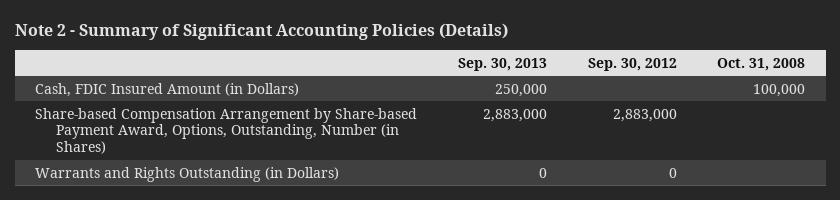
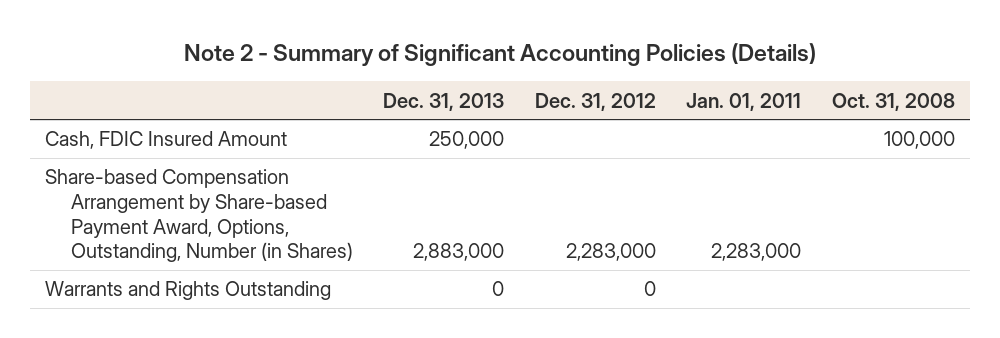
[457,57,547,71] Sep. 30, 2013 -> none
[587,57,677,71] Sep. 30, 2012 -> none
none -> [383,92,505,111] Dec. 31, 2013
none -> [534,92,656,111] Dec. 31, 2012
none -> [686,92,802,111] Jan. 01, 2011
[35,82,300,97] Cash, FDIC Insured Amount (in Dollars) -> [45,131,288,150] Cash, FDIC Insured Amount
[35,166,340,182] Warrants and Rights Outstanding (in Dollars) -> [45,281,332,301] Warrants and Rights Outstanding

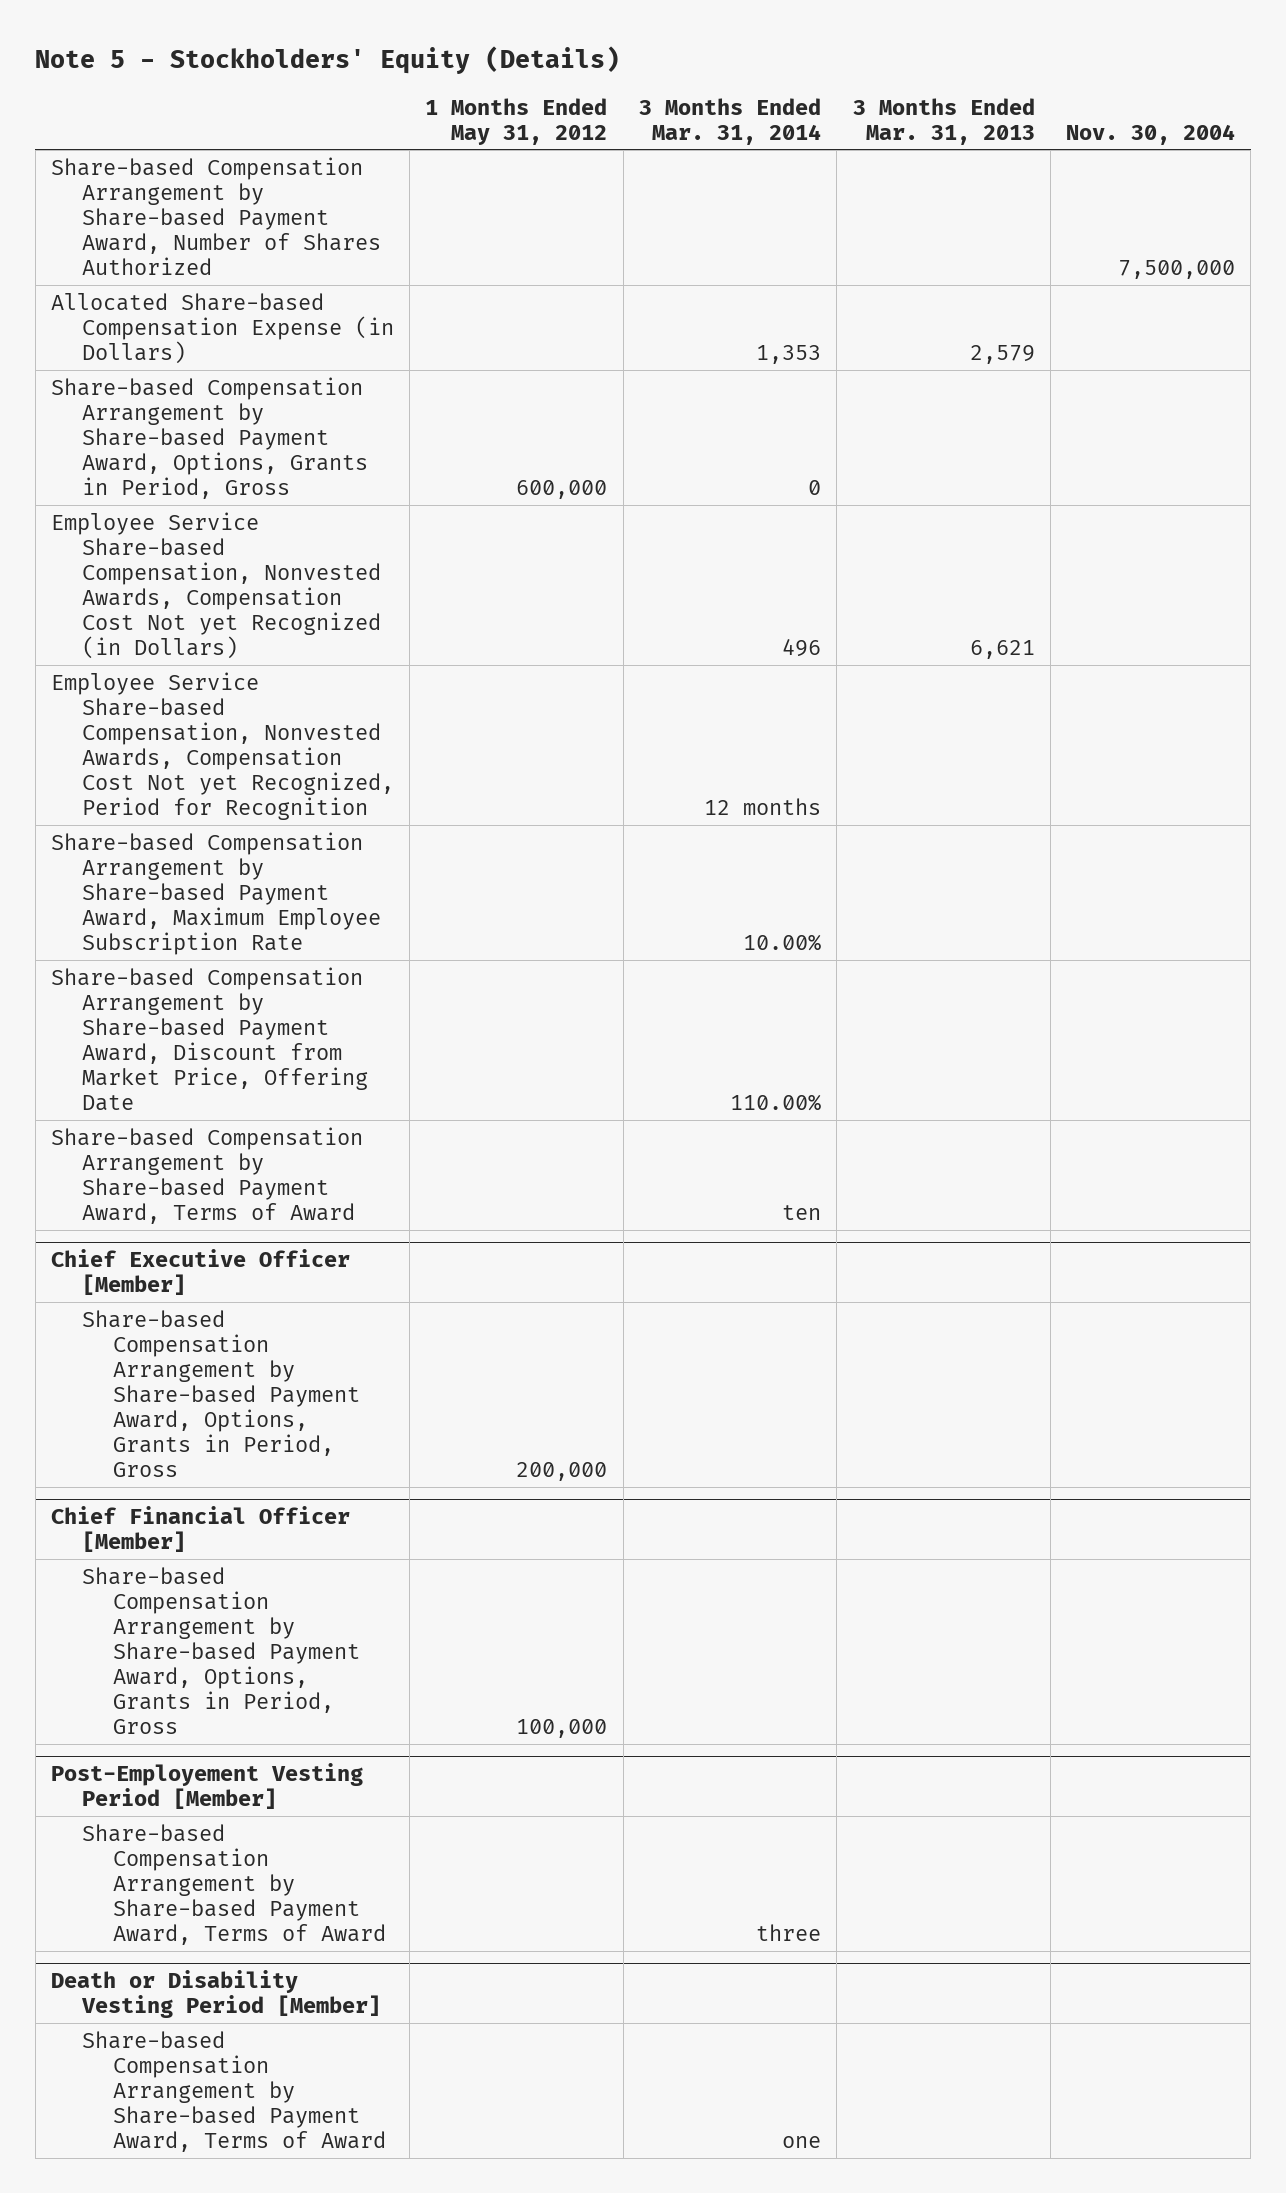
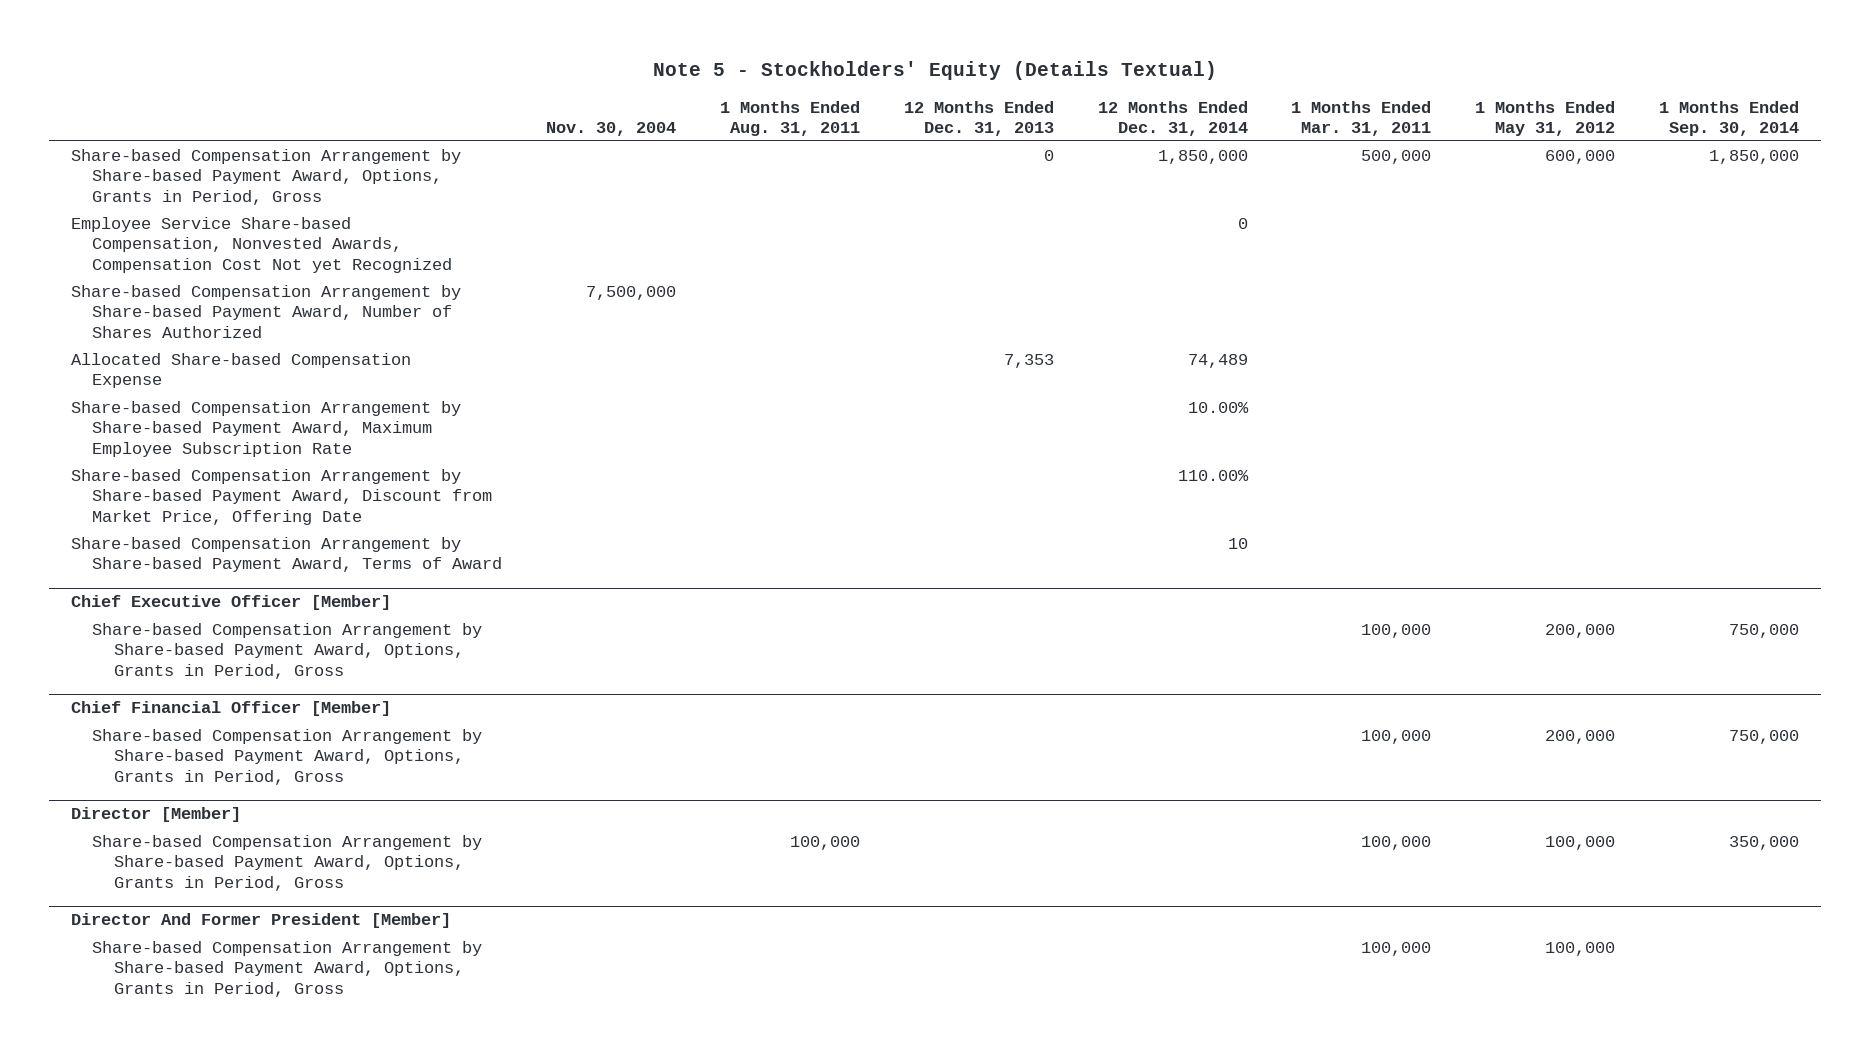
[35,46,621,75] Note 5 - Stockholders' Equity (Details) -> [653,60,1218,80] Note 5 - Stockholders' Equity (Details Textual)
[638,97,821,145] 3 Months Ended Mar. 31, 2014 -> none
[852,97,1035,145] 3 Months Ended Mar. 31, 2013 -> none
none -> [720,100,861,136] 1 Months Ended Aug. 31, 2011
none -> [903,100,1054,136] 12 Months Ended Dec. 31, 2013
none -> [1097,100,1248,136] 12 Months Ended Dec. 31, 2014
none -> [1291,100,1432,136] 1 Months Ended Mar. 31, 2011
none -> [1659,100,1800,136] 1 Months Ended Sep. 30, 2014
[51,292,394,364] Allocated Share-based Compensation Expense (in Dollars) -> none
[51,671,394,820] Employee Service Share-based Compensation, Nonvested Awards, Compensation Cost Not yet Recognized, Period for Recognition -> none
[51,511,381,659] Employee Service Share-based Compensation, Nonvested Awards, Compensation Cost Not yet Recognized (in Dollars) -> [71,217,453,273] Employee Service Share-based Compensation, Nonvested Awards, Compensation Cost Not yet Recognized
[51,156,381,275] Share-based Compensation Arrangement by Share-based Payment Award, Number of Shares Authorized -> [71,285,462,338] Share-based Compensation Arrangement by Share-based Payment Award, Number of Shares Authorized
none -> [71,353,412,389] Allocated Share-based Compensation Expense
[51,1763,364,1810] Post-Employement Vesting Period [Member] -> none
[81,1823,386,1945] Share-based Compensation Arrangement by Share-based Payment Award, Terms of Award -> none
[51,1970,381,2019] Death or Disability Vesting Period [Member] -> none
[81,2030,386,2152] Share-based Compensation Arrangement by Share-based Payment Award, Terms of Award -> none
[516,1718,608,1738] 100,000 -> [1545,730,1616,745] 200,000
none -> [71,807,242,823] Director [Member]
none -> [92,835,483,891] Share-based Compensation Arrangement by Share-based Payment Award, Options, Grants in Period, Gross
none -> [71,913,452,929] Director And Former President [Member]
none -> [92,941,483,997] Share-based Compensation Arrangement by Share-based Payment Award, Options, Grants in Period, Gross

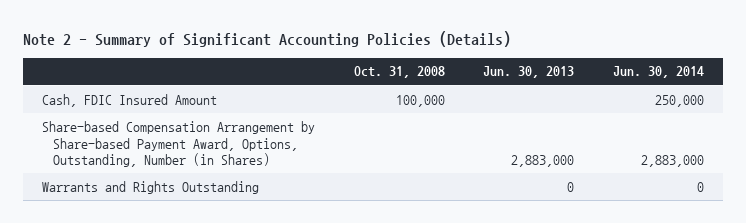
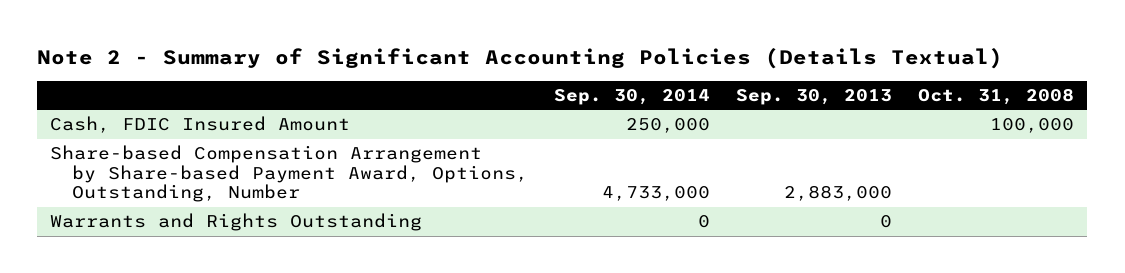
[22,30,511,47] Note 2 - Summary of Significant Accounting Policies (Details) -> [37,47,1004,69] Note 2 - Summary of Significant Accounting Policies (Details Textual)
[483,66,575,79] Jun. 30, 2013 -> none
[612,66,704,79] Jun. 30, 2014 -> none
none -> [554,88,711,105] Sep. 30, 2014
none -> [736,88,893,105] Sep. 30, 2013
[42,120,316,168] Share-based Compensation Arrangement by Share-based Payment Award, Options, Outstanding, Number (in Shares) -> [50,145,528,203] Share-based Compensation Arrangement by Share-based Payment Award, Options, Outstanding, Number

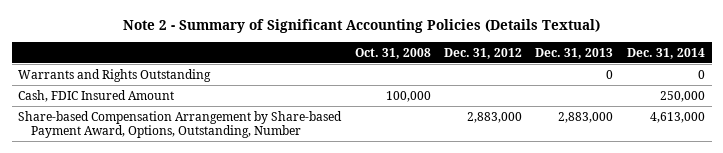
[554,88,711,105] Sep. 30, 2014 -> none
[736,88,893,105] Sep. 30, 2013 -> none
none -> [444,47,523,59] Dec. 31, 2012
none -> [535,47,614,59] Dec. 31, 2013
none -> [626,47,705,59] Dec. 31, 2014
[50,213,423,232] Warrants and Rights Outstanding -> [18,68,212,82] Warrants and Rights Outstanding

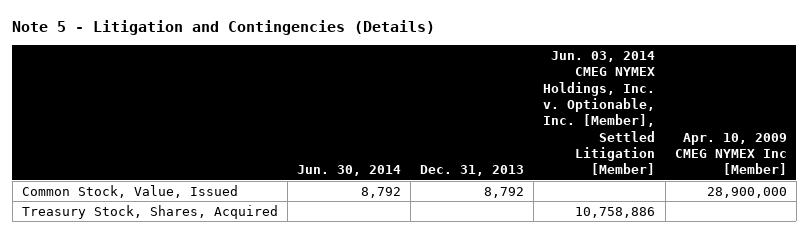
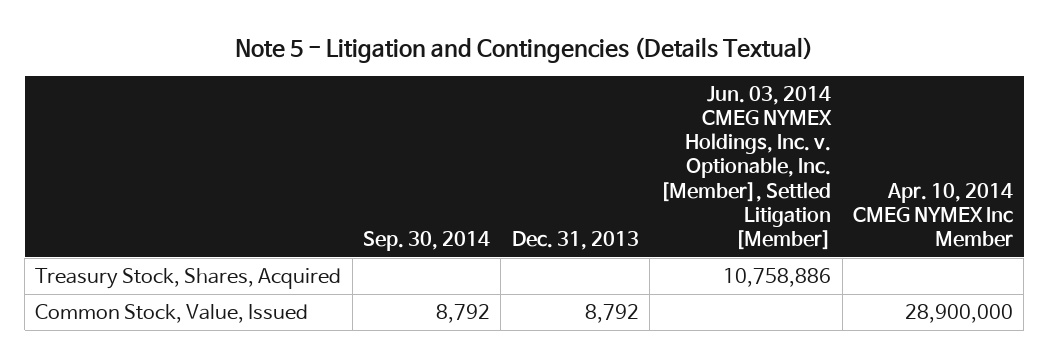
[12,20,436,36] Note 5 - Litigation and Contingencies (Details) -> [235,36,814,63] Note 5 - Litigation and Contingencies (Details Textual)
[297,165,402,177] Jun. 30, 2014 -> none
[674,132,787,176] Apr. 10, 2009 CMEG NYMEX Inc [Member] -> none
none -> [363,230,491,251] Sep. 30, 2014
none -> [852,182,1013,247] Apr. 10, 2014 CMEG NYMEX Inc Member
[21,184,238,198] Common Stock, Value, Issued -> [35,304,309,324] Common Stock, Value, Issued

